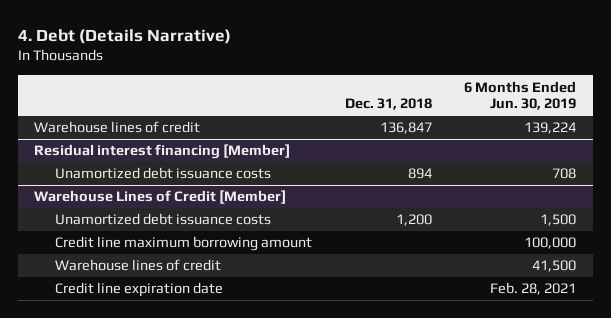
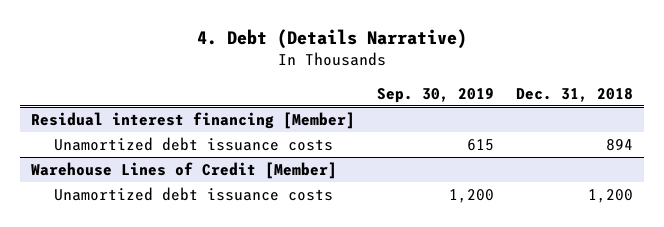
[464,80,577,111] 6 Months Ended Jun. 30, 2019 -> none
none -> [376,87,494,103] Sep. 30, 2019
[34,121,201,134] Warehouse lines of credit -> none
[55,236,313,252] Credit line maximum borrowing amount -> none
[55,259,222,272] Warehouse lines of credit -> none
[55,282,224,298] Credit line expiration date -> none

